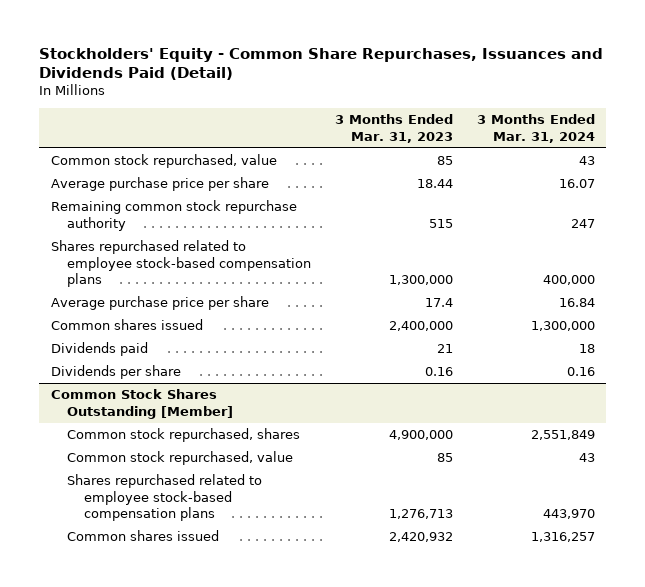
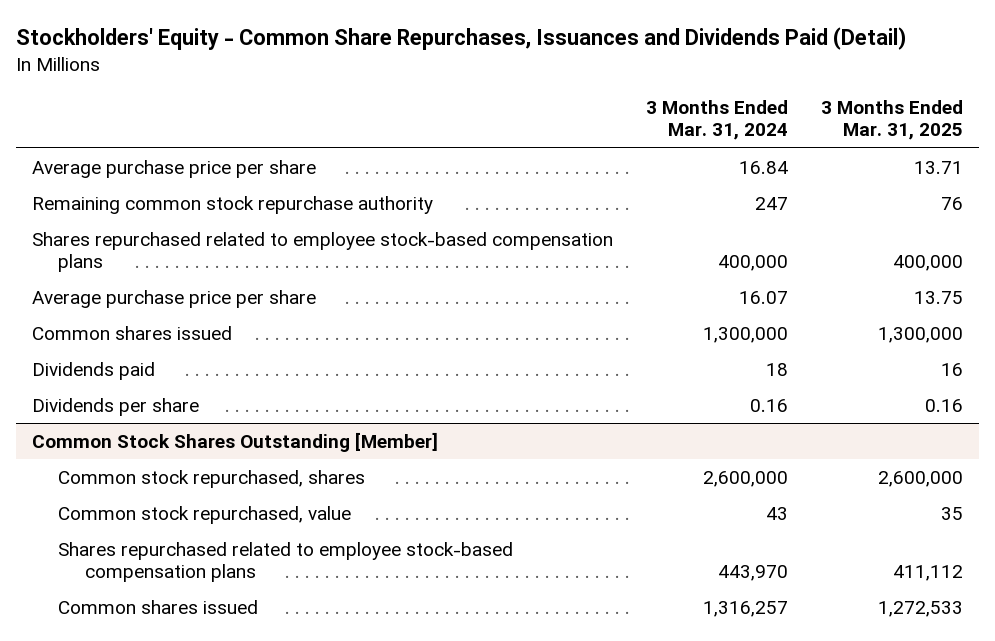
[334,114,453,143] 3 Months Ended Mar. 31, 2023 -> none
none -> [820,100,963,141] 3 Months Ended Mar. 31, 2025
[50,154,277,169] Common stock repurchased, value -> none
[50,296,269,311] Average purchase price per share -> [32,159,317,178] Average purchase price per share
[50,177,269,192] Average purchase price per share -> [32,289,317,308] Average purchase price per share
[530,430,595,441] 2,551,849 -> [702,470,788,487] 2,600,000

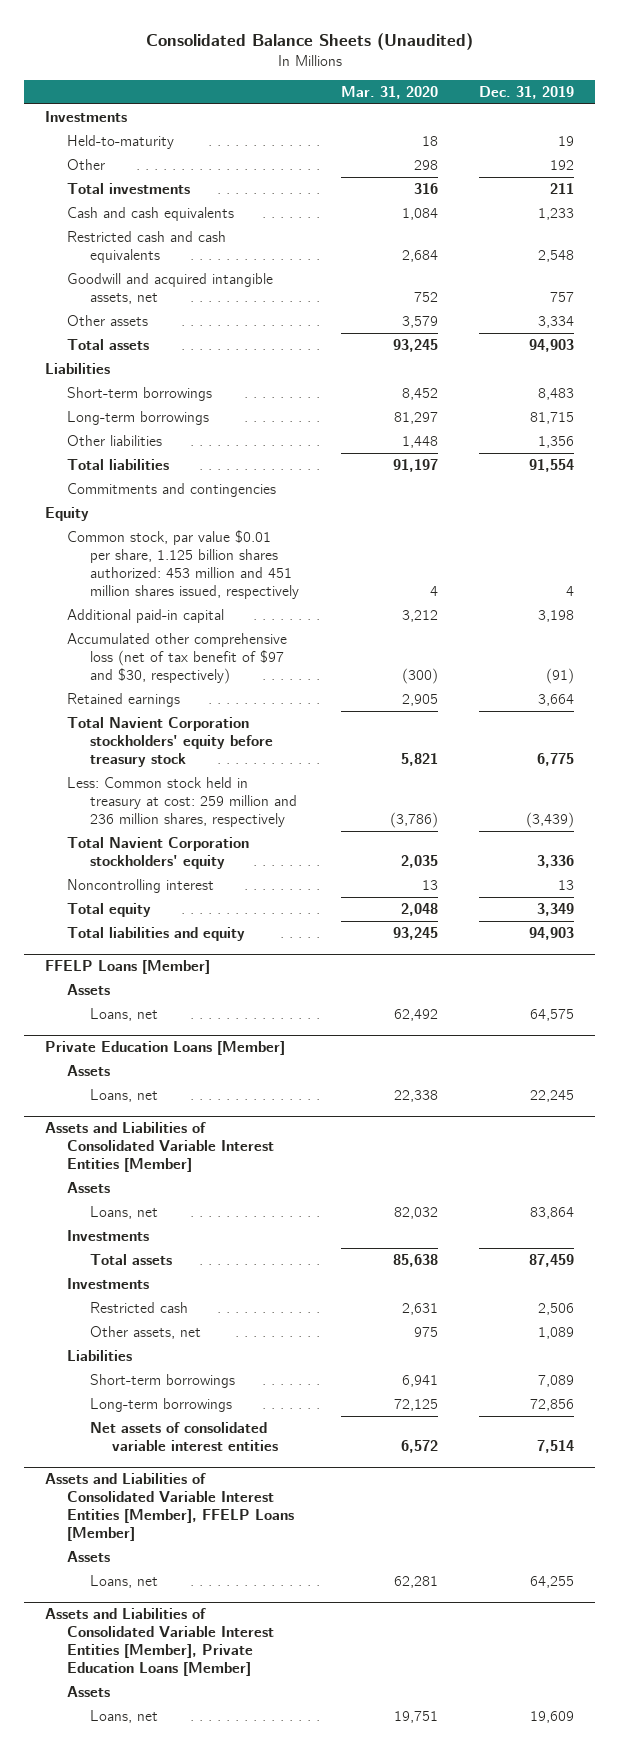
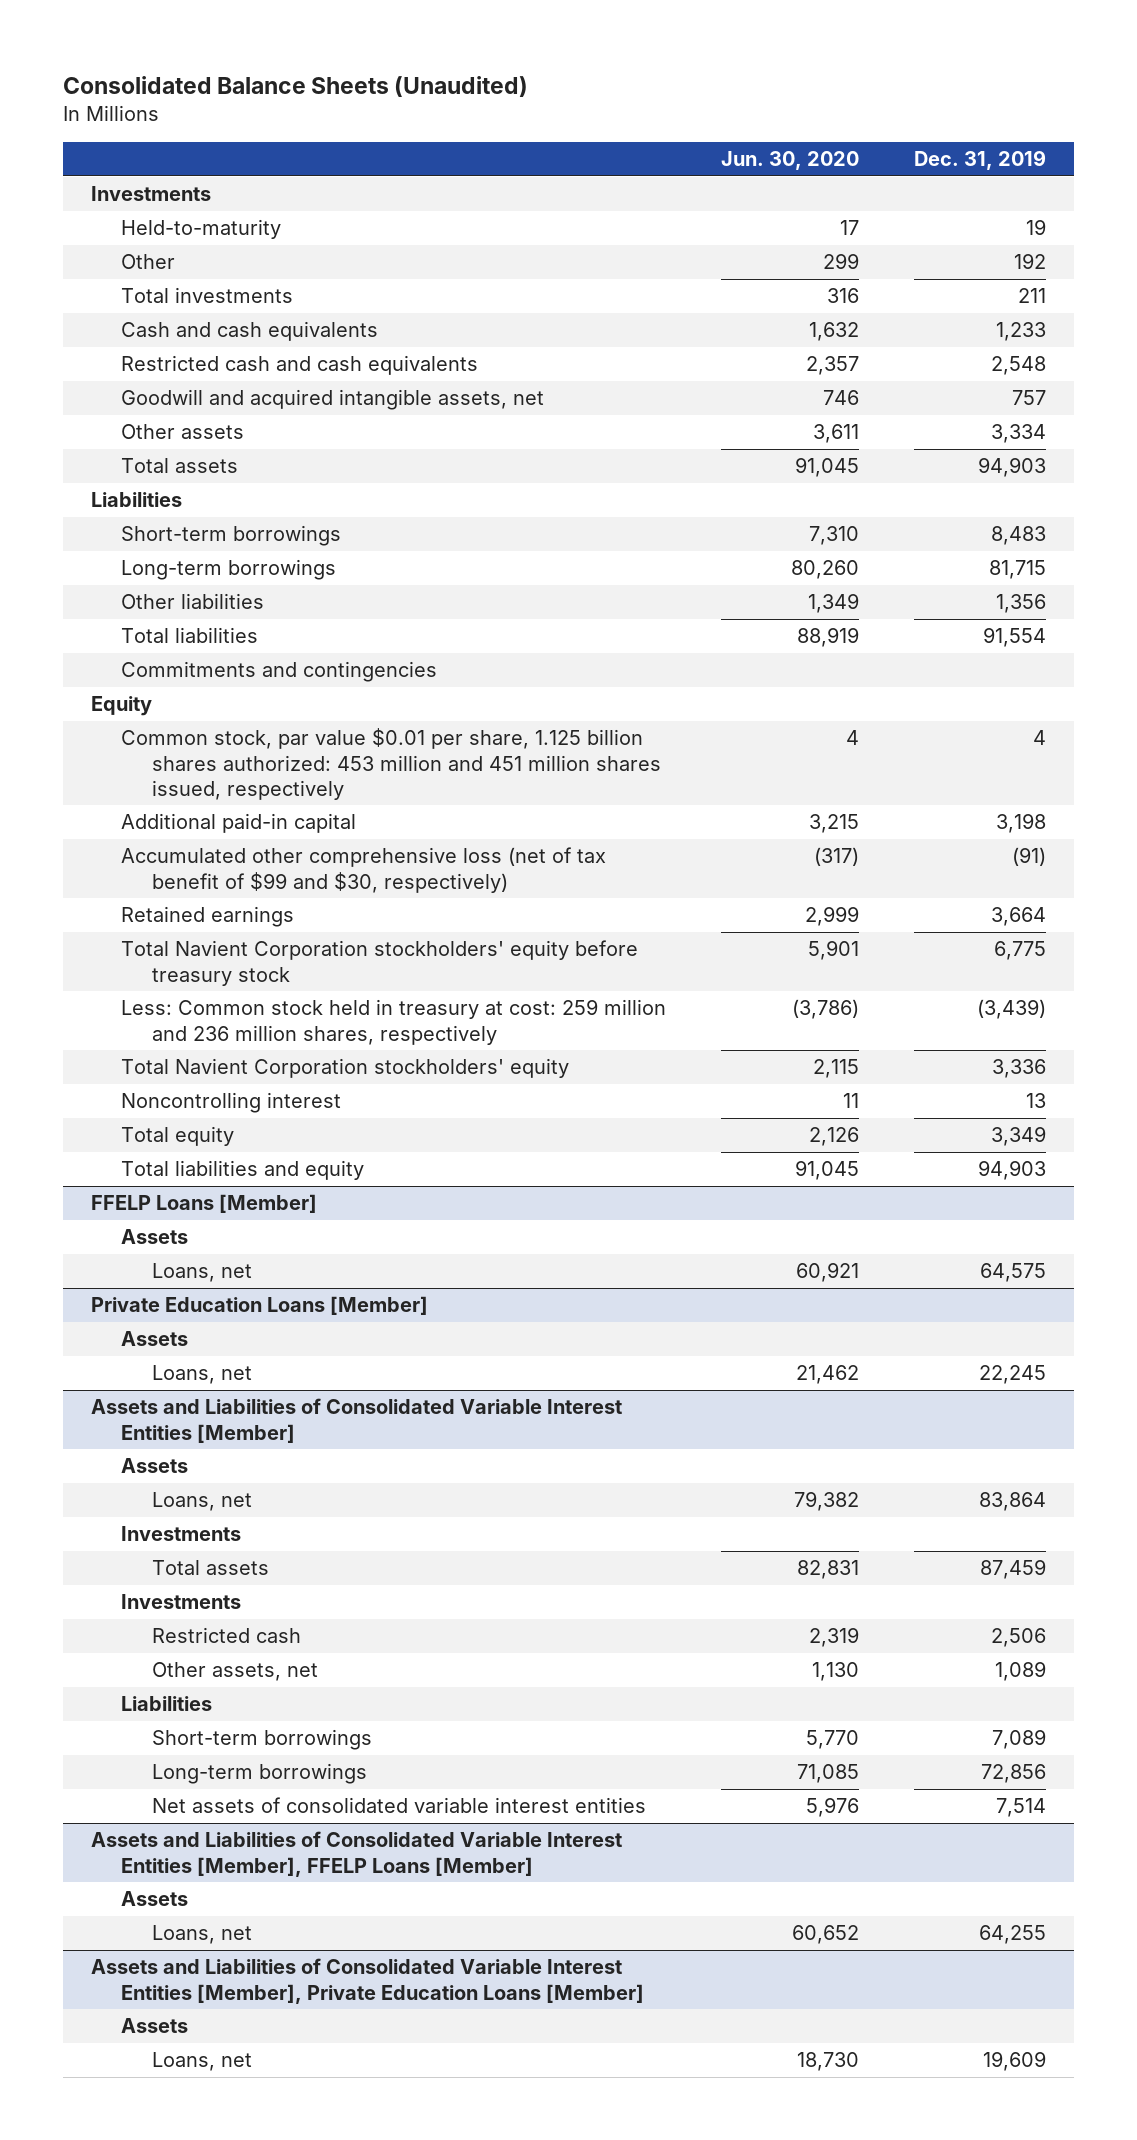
[340,85,438,99] Mar. 31, 2020 -> none
none -> [721,150,860,170] Jun. 30, 2020
[67,632,288,685] Accumulated other comprehensive loss (net of tax benefit of $97 and $30, respectively) -> [121,847,607,893] Accumulated other comprehensive loss (net of tax benefit of $99 and $30, respectively)

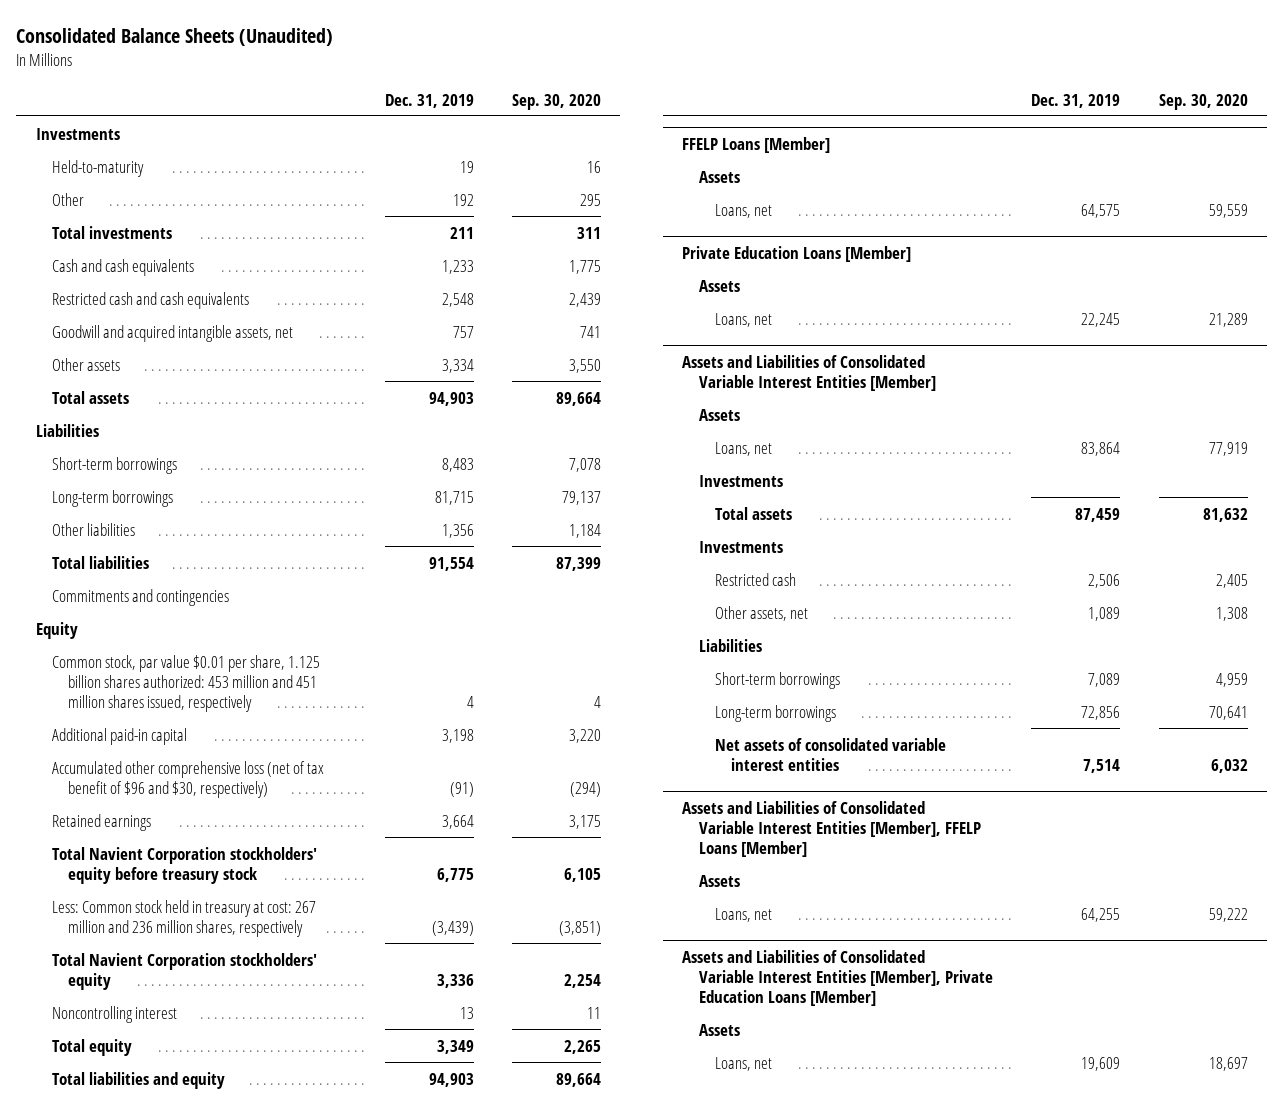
[721,150,860,170] Jun. 30, 2020 -> none
none -> [512,93,602,110] Sep. 30, 2020
[121,847,607,893] Accumulated other comprehensive loss (net of tax benefit of $99 and $30, respectively) -> [51,760,324,798] Accumulated other comprehensive loss (net of tax benefit of $96 and $30, respectively)
[121,999,667,1045] Less: Common stock held in treasury at cost: 259 million and 236 million shares, respectively -> [51,899,316,937] Less: Common stock held in treasury at cost: 267 million and 236 million shares, respectively

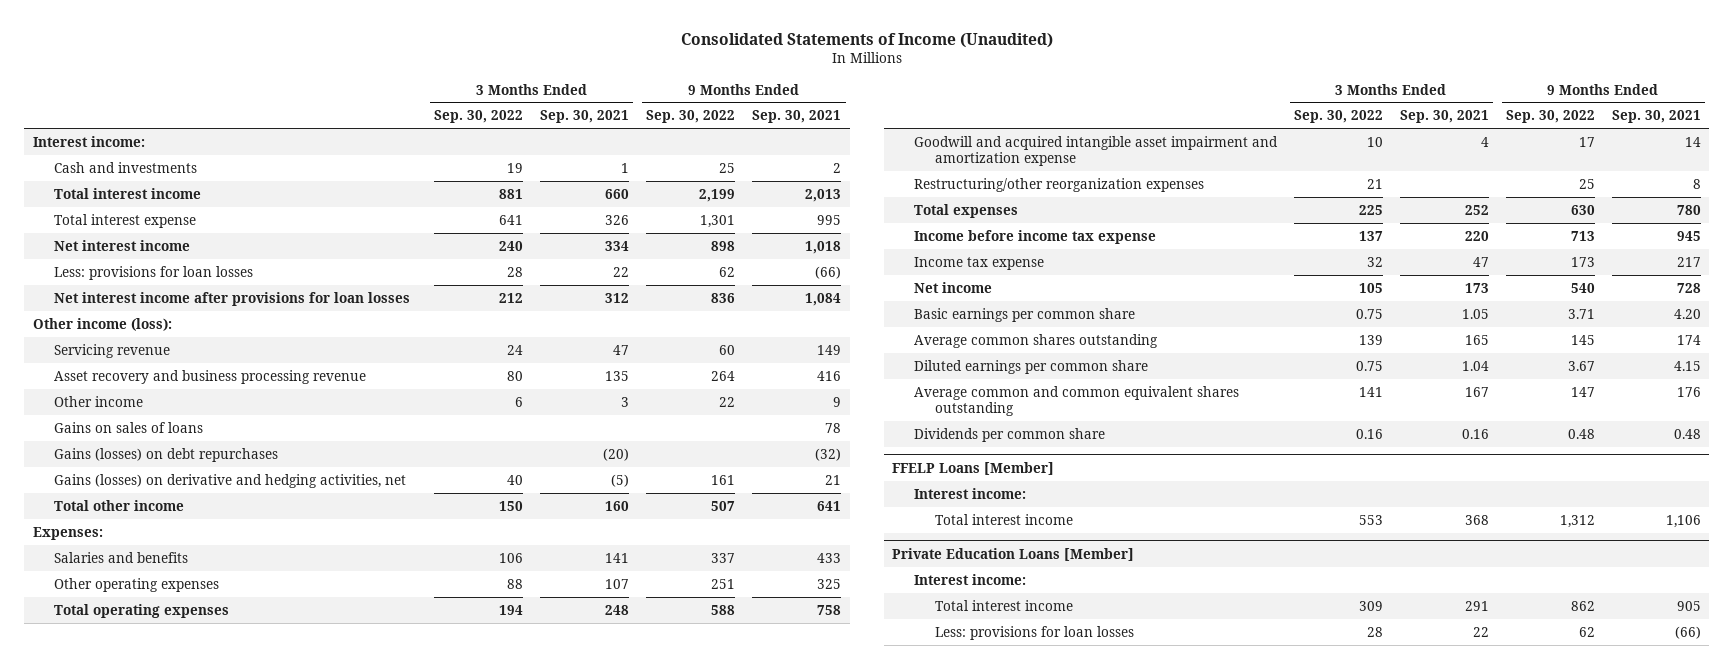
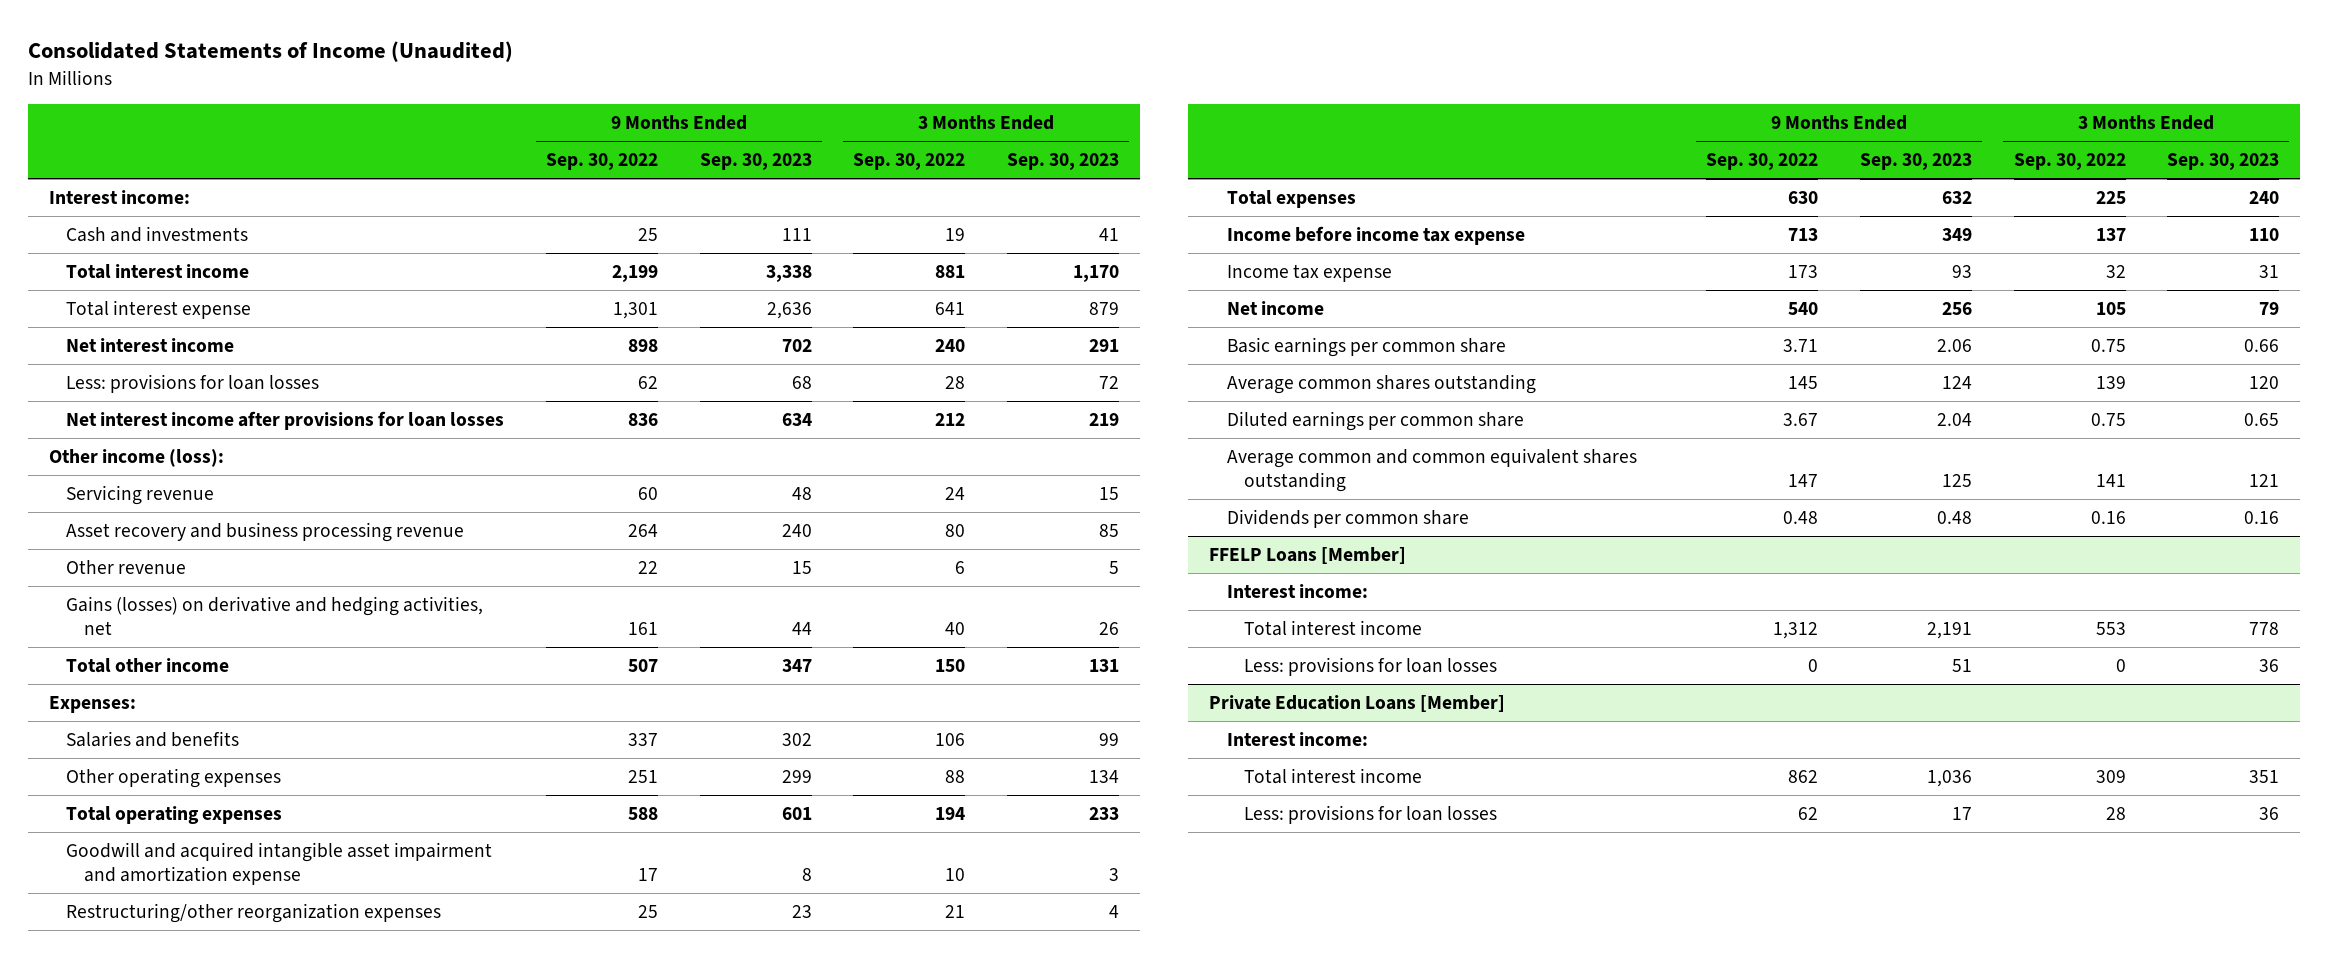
[540,110,630,124] Sep. 30, 2021 -> none
[752,110,842,124] Sep. 30, 2021 -> none
none -> [699,153,812,171] Sep. 30, 2023
none -> [1006,153,1119,171] Sep. 30, 2023
[54,421,204,433] Gains on sales of loans -> none
[54,447,279,462] Gains (losses) on debt repurchases -> none
[54,395,144,407] Other income -> [66,560,187,575] Other revenue
none -> [1244,657,1498,677] Less: provisions for loan losses

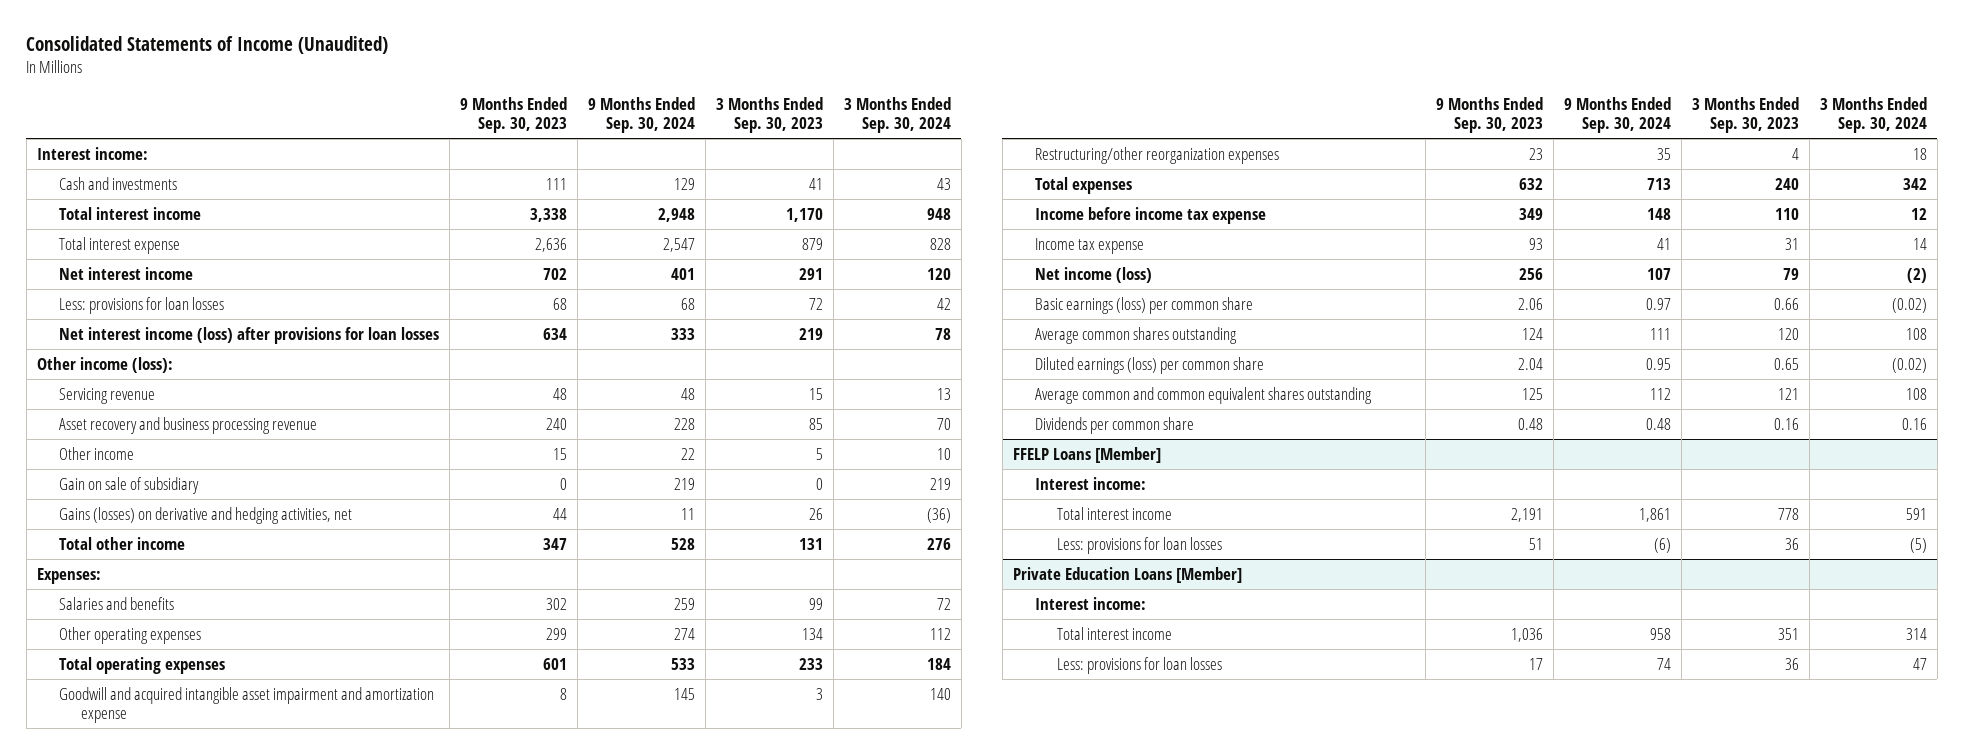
[545,153,658,171] Sep. 30, 2022 -> none
[853,153,966,171] Sep. 30, 2022 -> none
none -> [587,97,695,134] 9 Months Ended Sep. 30, 2024
none -> [843,97,951,134] 3 Months Ended Sep. 30, 2024
[66,411,505,431] Net interest income after provisions for loan losses -> [58,326,439,344] Net interest income (loss) after provisions for loan losses
[66,560,187,575] Other revenue -> [58,446,134,460] Other income
none -> [58,476,199,494] Gain on sale of subsidiary
[1226,301,1324,316] Net income -> [1034,266,1152,283] Net income (loss)
[1226,337,1506,358] Basic earnings per common share -> [1034,296,1253,314] Basic earnings (loss) per common share
[1226,411,1524,432] Diluted earnings per common share -> [1034,356,1264,374] Diluted earnings (loss) per common share

